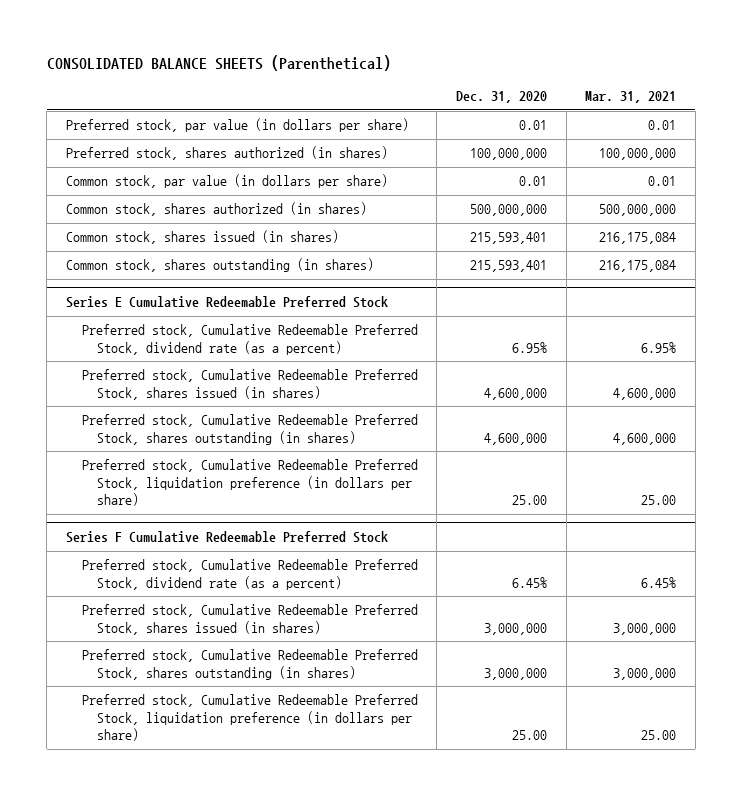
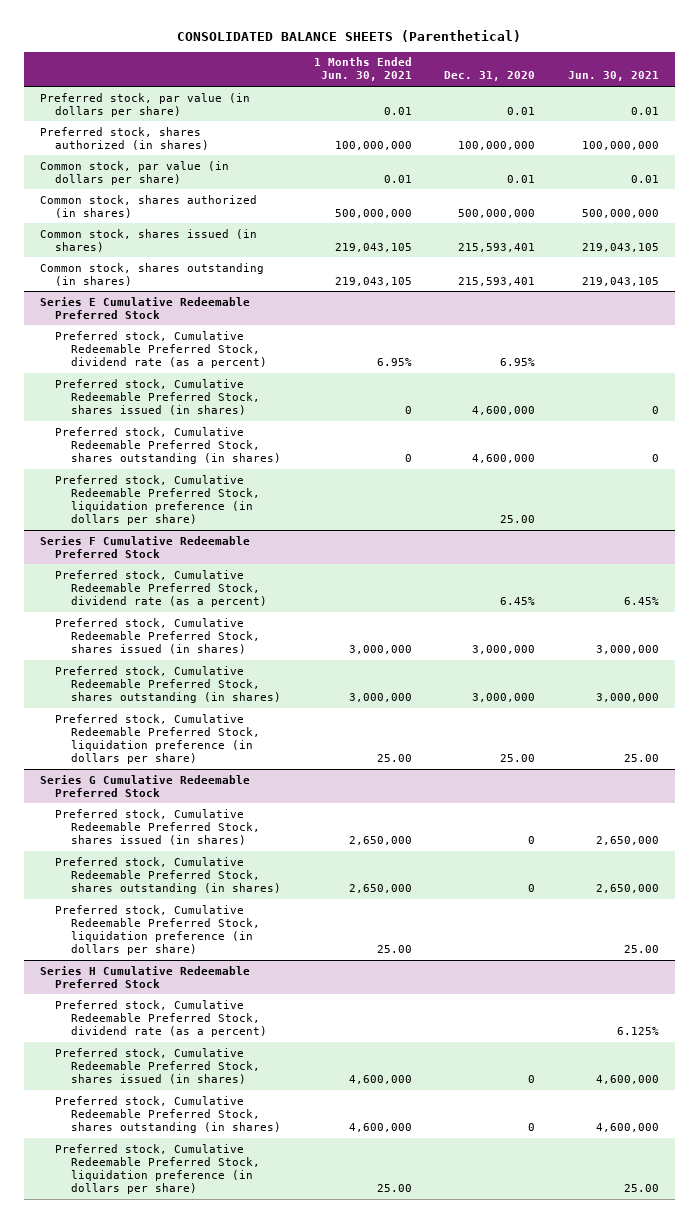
[585,91,677,104] Mar. 31, 2021 -> none
none -> [313,57,412,82] 1 Months Ended Jun. 30, 2021
none -> [567,71,659,82] Jun. 30, 2021
none -> [39,774,250,797] Series G Cumulative Redeemable Preferred Stock
none -> [55,808,260,846] Preferred stock, Cumulative Redeemable Preferred Stock, shares issued (in shares)
none -> [55,856,281,895] Preferred stock, Cumulative Redeemable Preferred Stock, shares outstanding (in shares)
none -> [55,904,260,956] Preferred stock, Cumulative Redeemable Preferred Stock, liquidation preference (in dollars per share)
none -> [39,965,250,988] Series H Cumulative Redeemable Preferred Stock
none -> [55,999,267,1038] Preferred stock, Cumulative Redeemable Preferred Stock, dividend rate (as a percent)
none -> [55,1047,260,1085] Preferred stock, Cumulative Redeemable Preferred Stock, shares issued (in shares)
none -> [55,1095,281,1134] Preferred stock, Cumulative Redeemable Preferred Stock, shares outstanding (in shares)
none -> [55,1143,260,1195] Preferred stock, Cumulative Redeemable Preferred Stock, liquidation preference (in dollars per share)

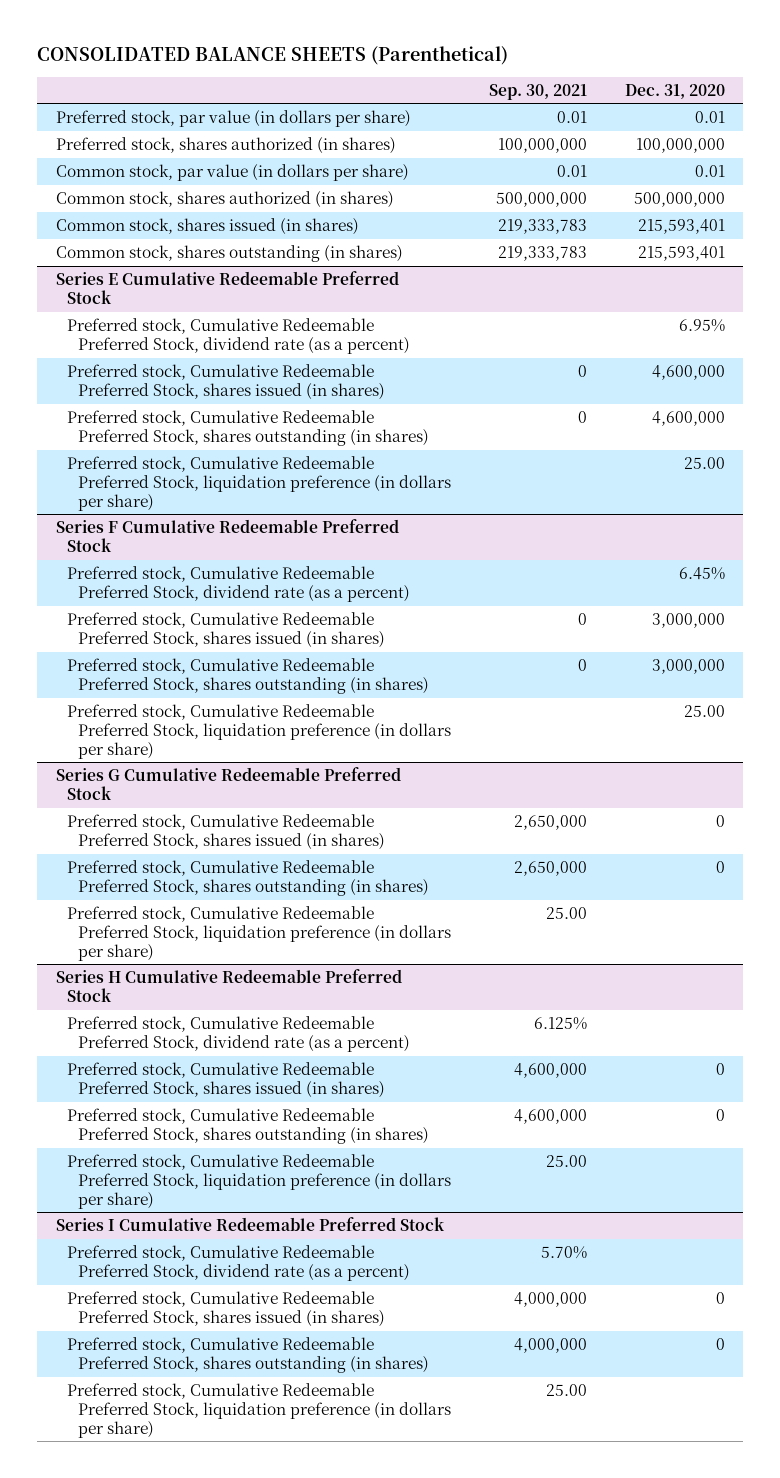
[313,57,412,82] 1 Months Ended Jun. 30, 2021 -> none
[567,71,659,82] Jun. 30, 2021 -> none
none -> [488,83,587,100] Sep. 30, 2021
none -> [55,1217,445,1232] Series I Cumulative Redeemable Preferred Stock
none -> [66,1245,411,1281] Preferred stock, Cumulative Redeemable Preferred Stock, dividend rate (as a percent)
none -> [66,1291,386,1327] Preferred stock, Cumulative Redeemable Preferred Stock, shares issued (in shares)
none -> [66,1337,430,1373] Preferred stock, Cumulative Redeemable Preferred Stock, shares outstanding (in shares)
none -> [66,1383,452,1438] Preferred stock, Cumulative Redeemable Preferred Stock, liquidation preference (in dollars per share)

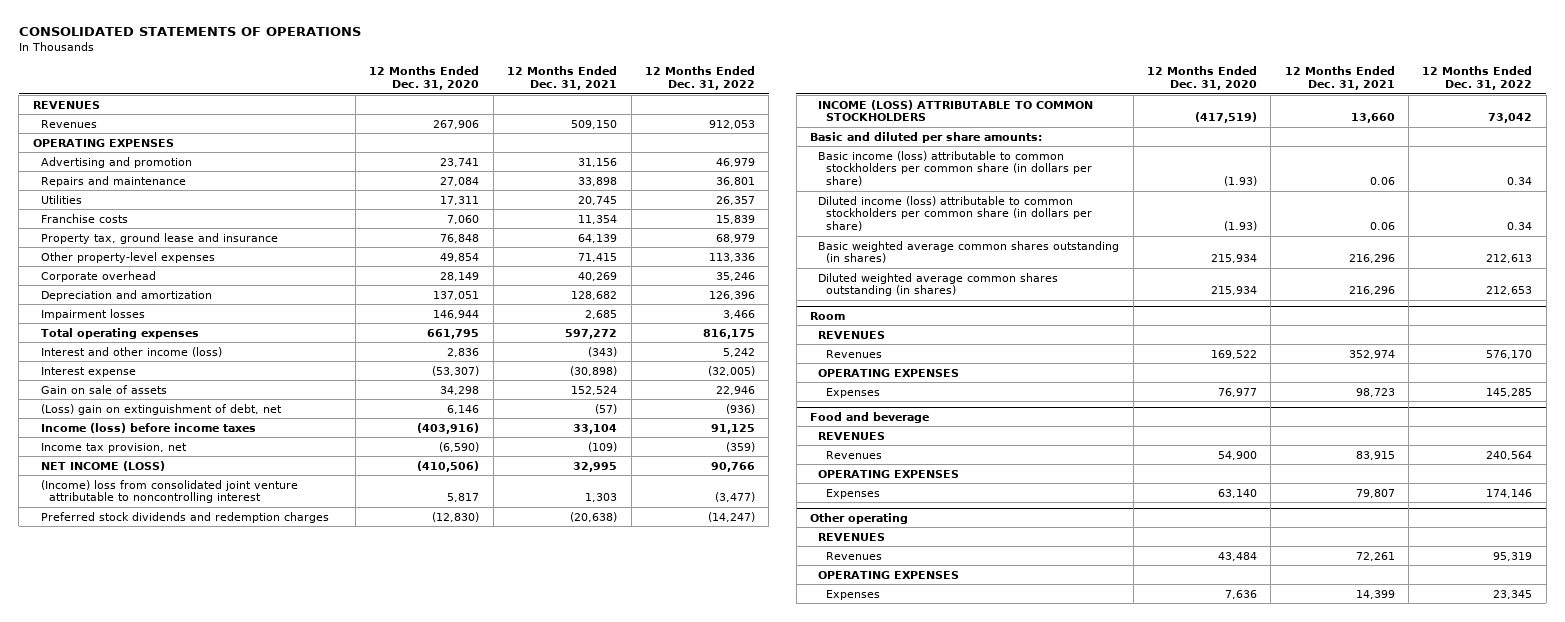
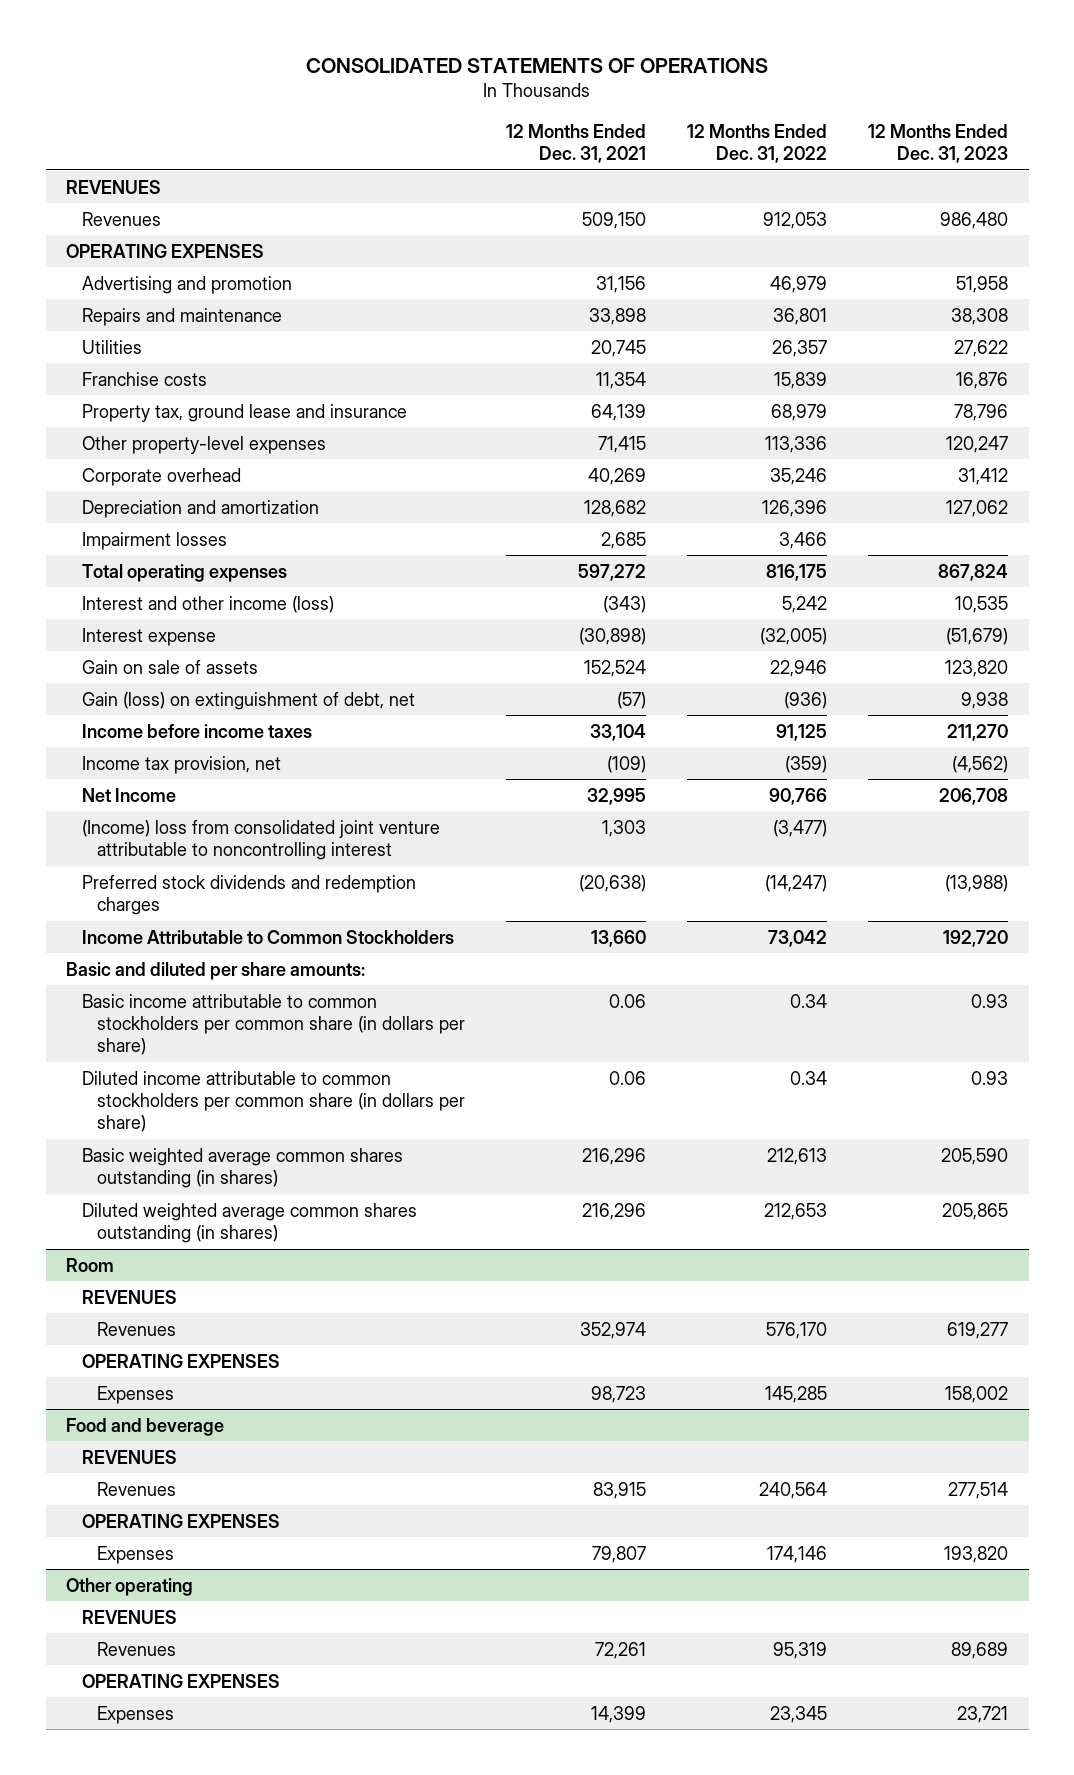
[369,66,480,91] 12 Months Ended Dec. 31, 2020 -> none
none -> [868,124,1009,164] 12 Months Ended Dec. 31, 2023
[40,403,282,415] (Loss) gain on extinguishment of debt, net -> [81,691,415,710] Gain (loss) on extinguishment of debt, net
[40,422,256,433] Income (loss) before income taxes -> [81,723,312,738] Income before income taxes
[40,460,165,471] NET INCOME (LOSS) -> [81,787,176,802] Net Income
[818,99,1094,122] INCOME (LOSS) ATTRIBUTABLE TO COMMON STOCKHOLDERS -> [81,929,454,944] Income Attributable to Common Stockholders
[818,150,1093,187] Basic income (loss) attributable to common stockholders per common share (in dollars per share) -> [81,993,466,1056] Basic income attributable to common stockholders per common share (in dollars per share)
[818,195,1093,232] Diluted income (loss) attributable to common stockholders per common share (in dollars per share) -> [81,1070,466,1133] Diluted income attributable to common stockholders per common share (in dollars per share)

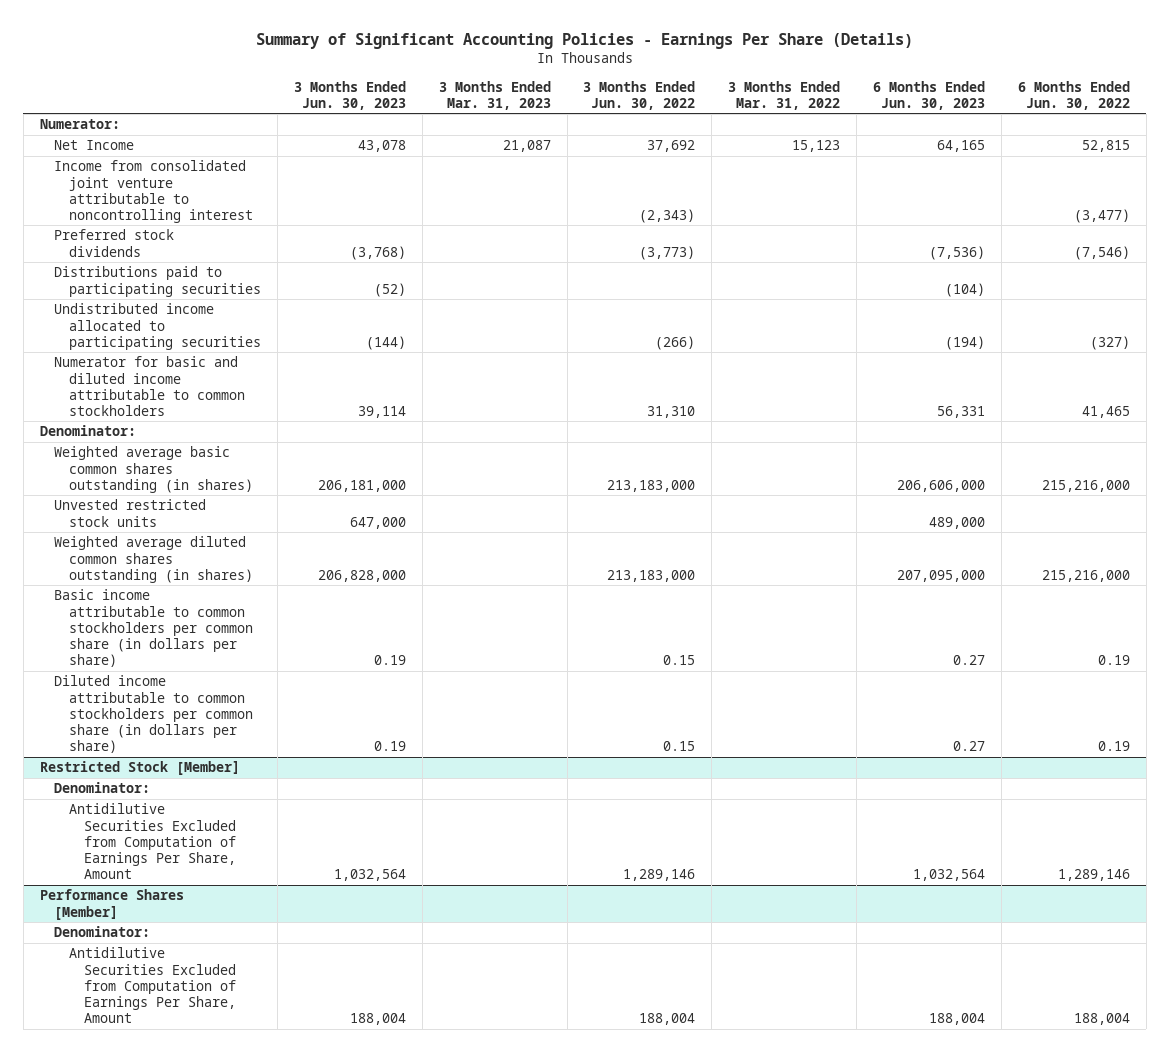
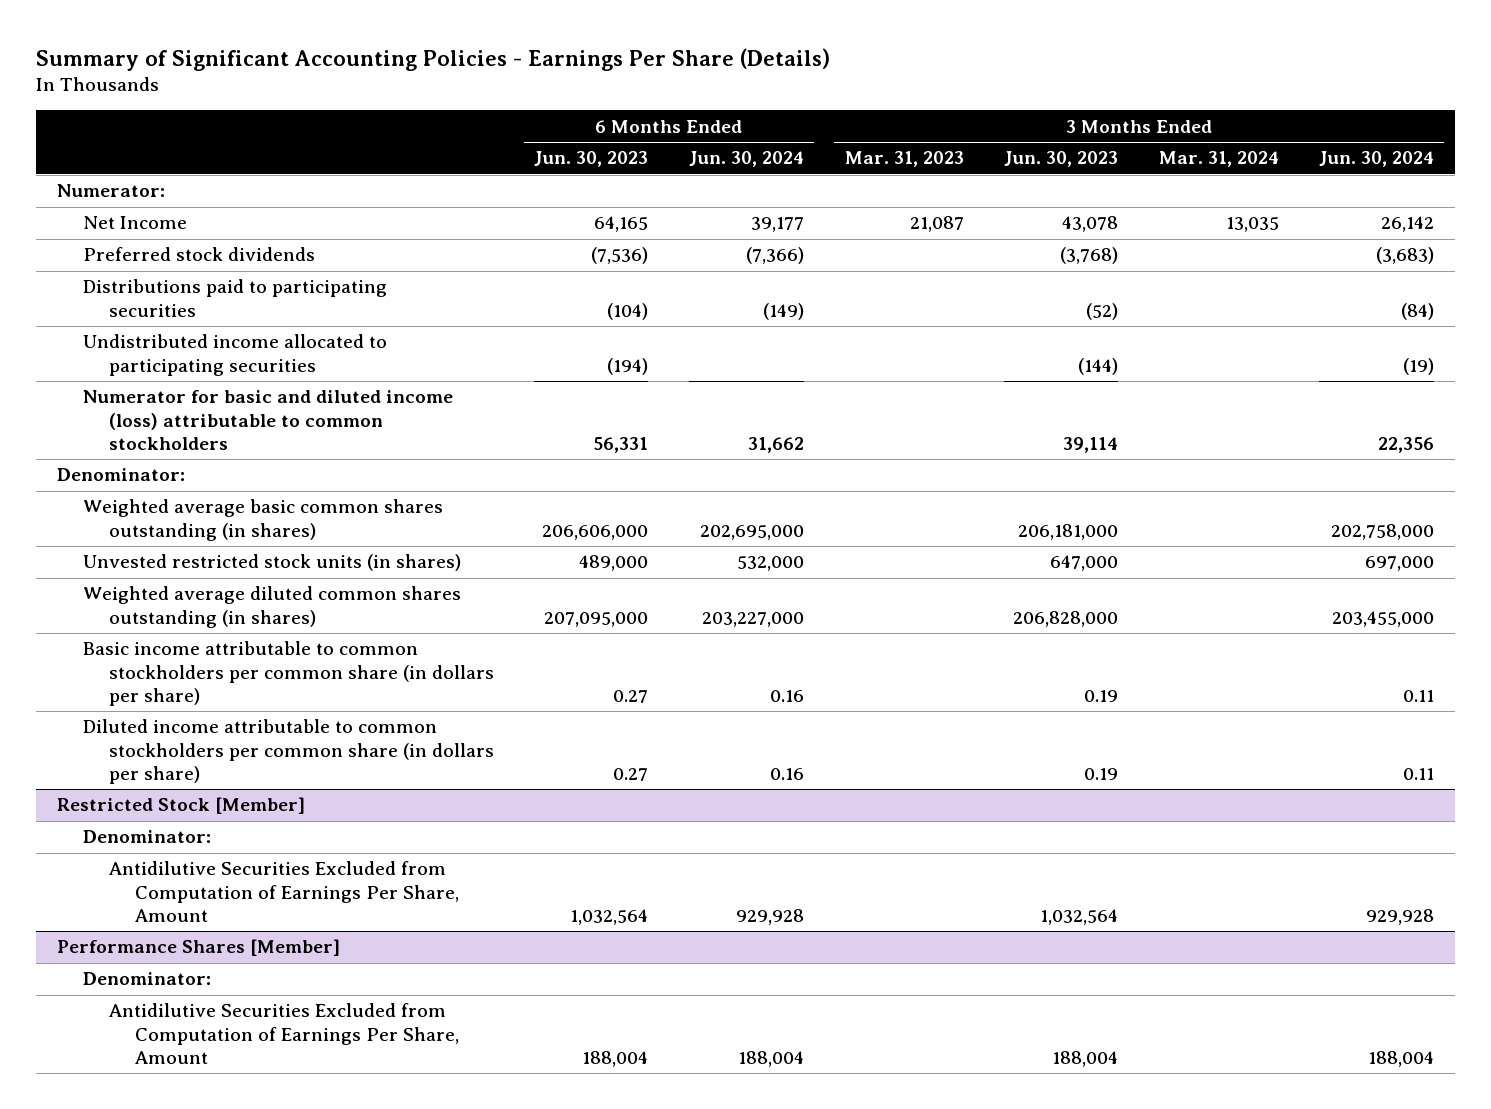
[583,80,696,111] 3 Months Ended Jun. 30, 2022 -> none
[728,80,841,111] 3 Months Ended Mar. 31, 2022 -> none
[1017,80,1130,111] 6 Months Ended Jun. 30, 2022 -> none
none -> [689,151,805,168] Jun. 30, 2024
none -> [1158,151,1279,168] Mar. 31, 2024
none -> [1319,151,1435,168] Jun. 30, 2024
[54,160,254,223] Income from consolidated joint venture attributable to noncontrolling interest -> none
[54,356,246,416] Numerator for basic and diluted income attributable to common stockholders -> [82,390,453,450] Numerator for basic and diluted income (loss) attributable to common stockholders
[54,499,207,527] Unvested restricted stock units -> [82,554,461,572] Unvested restricted stock units (in shares)

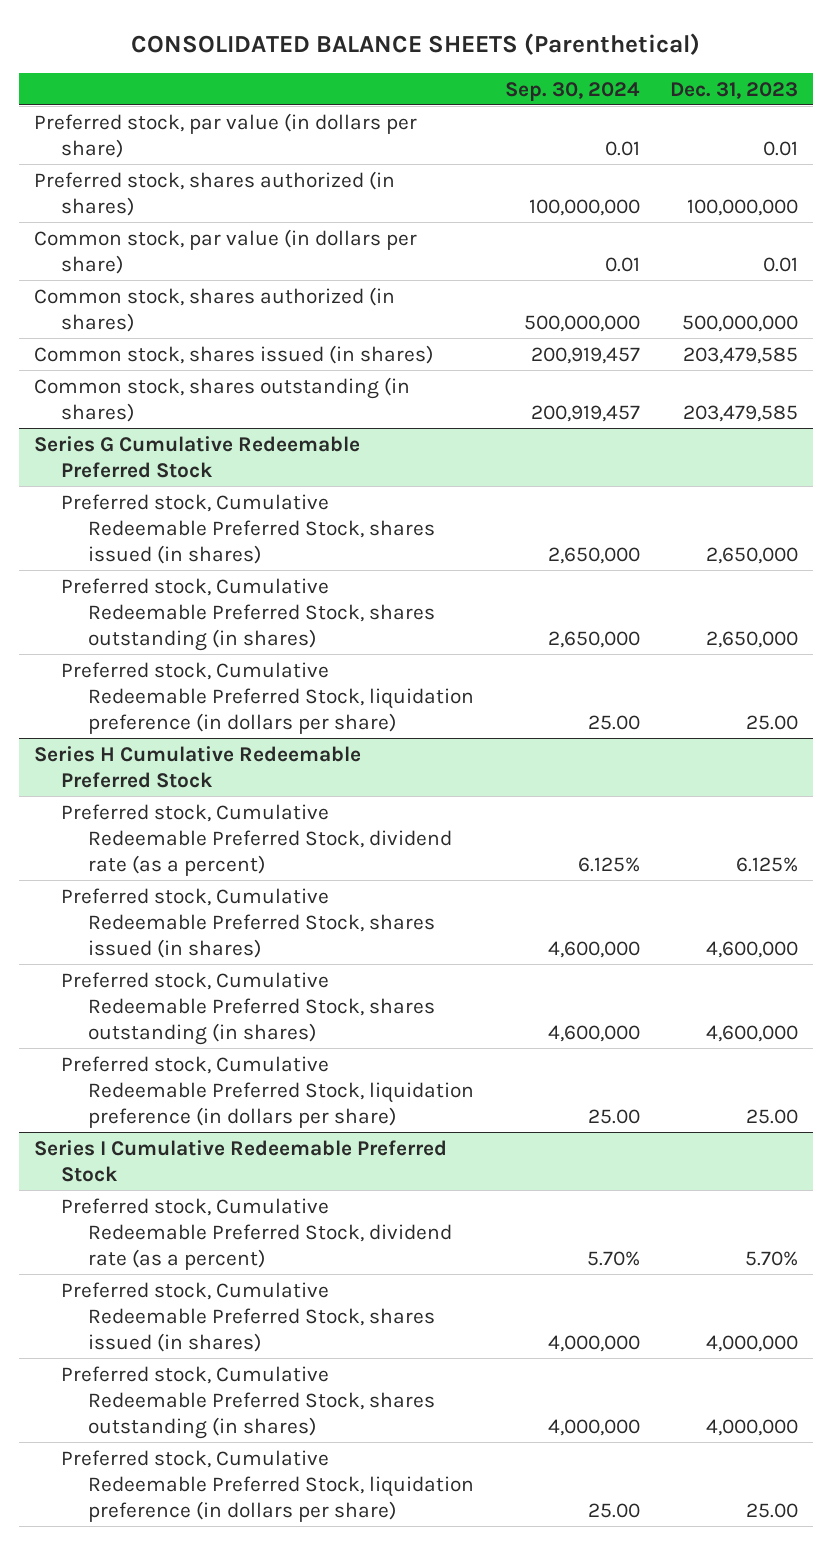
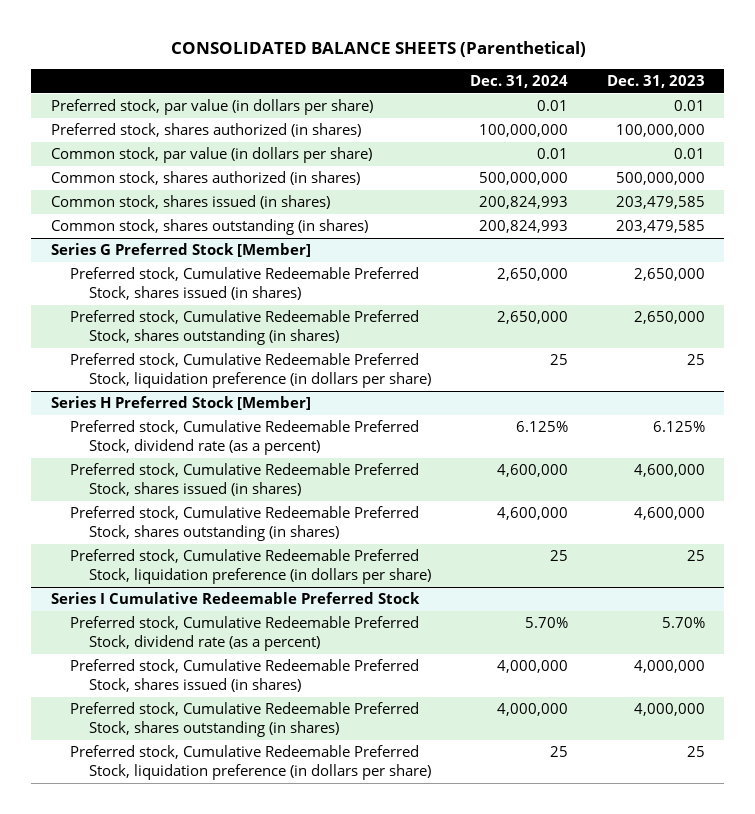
[504,81,640,101] Sep. 30, 2024 -> none
none -> [469,74,568,88] Dec. 31, 2024
[33,435,360,478] Series G Cumulative Redeemable Preferred Stock -> [50,243,311,258] Series G Preferred Stock [Member]
[746,715,799,731] 25.00 -> [686,354,705,366] 25
[33,745,361,788] Series H Cumulative Redeemable Preferred Stock -> [50,396,311,411] Series H Preferred Stock [Member]
[746,1109,799,1125] 25.00 -> [686,550,705,562] 25
[746,1503,799,1519] 25.00 -> [686,746,705,758] 25

